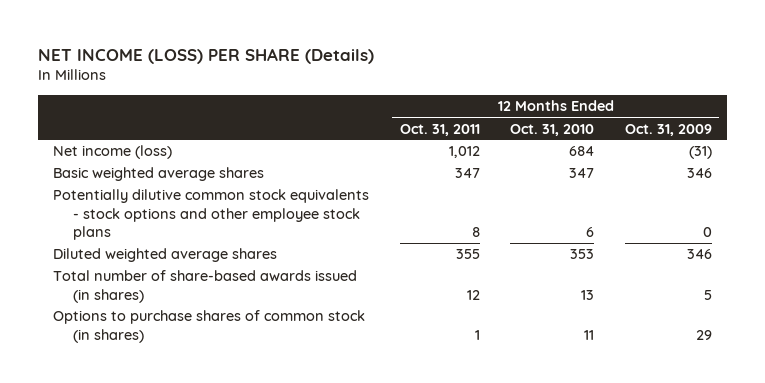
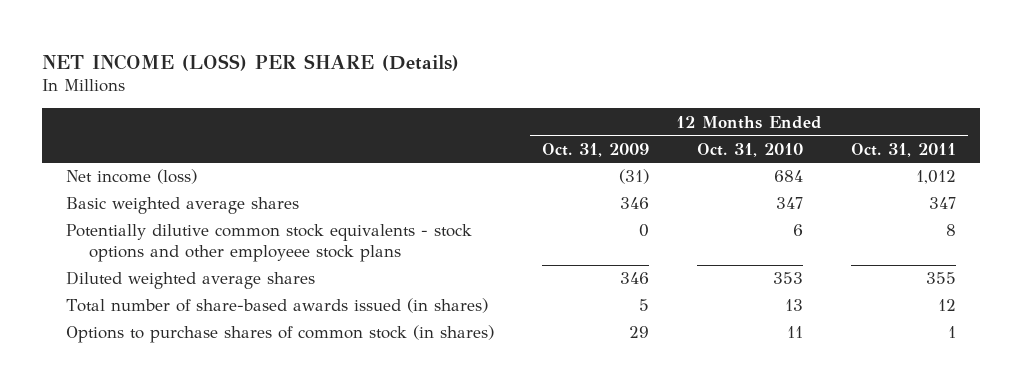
[52,189,369,241] Potentially dilutive common stock equivalents - stock options and other employee stock plans -> [66,224,473,263] Potentially dilutive common stock equivalents - stock options and other employeee stock plans

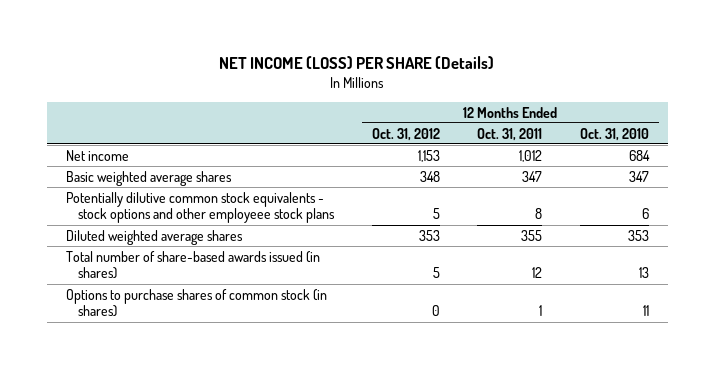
[542,142,650,157] Oct. 31, 2009 -> none
none -> [371,127,440,141] Oct. 31, 2012
[66,169,198,185] Net income (loss) -> [65,149,129,161] Net income

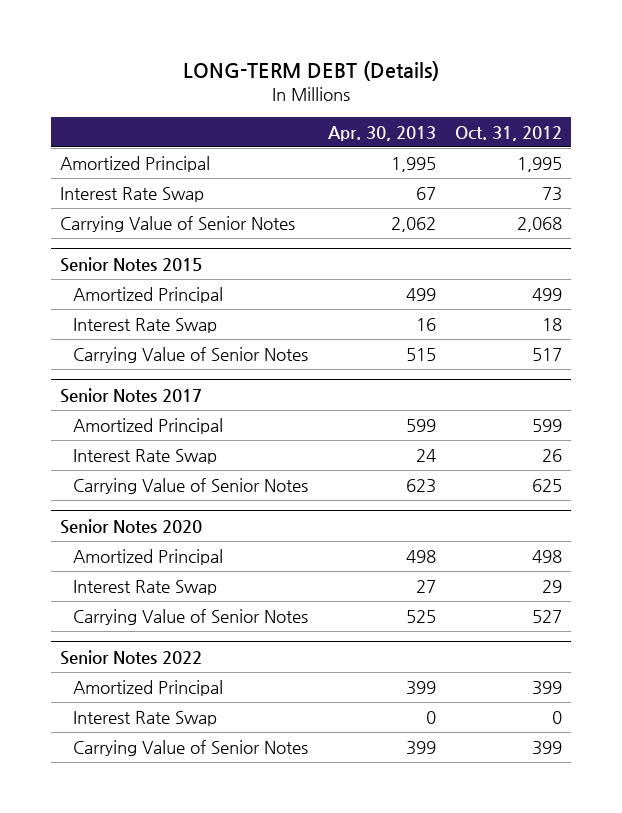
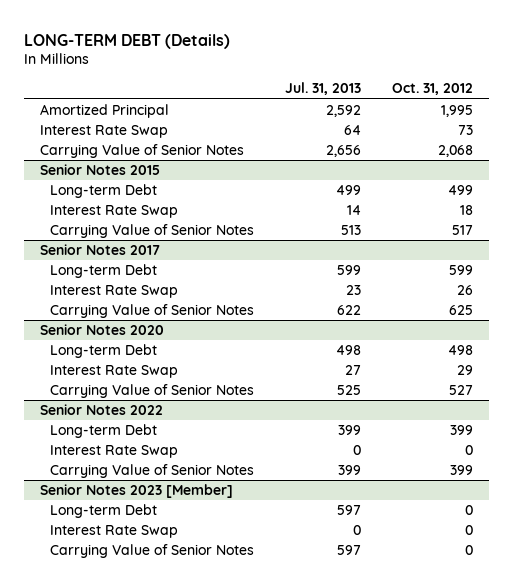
[327,125,436,141] Apr. 30, 2013 -> none
none -> [284,82,361,96] Jul. 31, 2013
[73,287,224,304] Amortized Principal -> [49,184,157,199] Long-term Debt
[73,418,224,435] Amortized Principal -> [49,264,157,279] Long-term Debt
[73,549,224,566] Amortized Principal -> [49,344,157,359] Long-term Debt
[73,680,224,697] Amortized Principal -> [49,424,157,439] Long-term Debt
none -> [39,484,233,499] Senior Notes 2023 [Member]
none -> [49,504,157,519] Long-term Debt
none -> [49,525,178,539] Interest Rate Swap
none -> [49,544,254,559] Carrying Value of Senior Notes

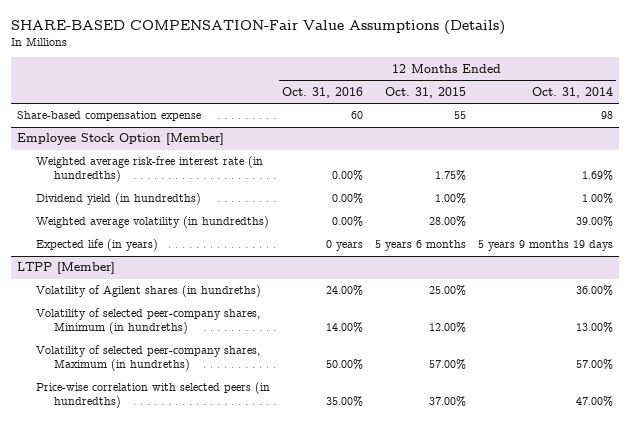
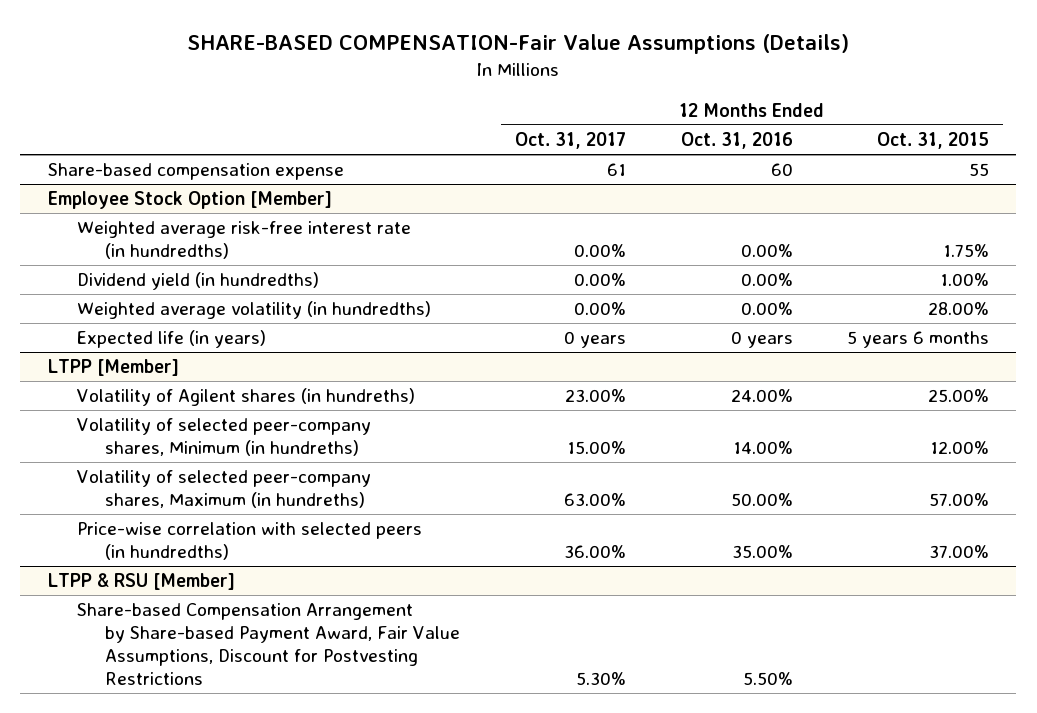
[532,86,614,98] Oct. 31, 2014 -> none
none -> [514,131,626,149] Oct. 31, 2017
none -> [47,573,235,591] LTPP & RSU [Member]
none -> [76,603,461,686] Share-based Compensation Arrangement by Share-based Payment Award, Fair Value Assumptions, Discount for Postvesting Restrictions

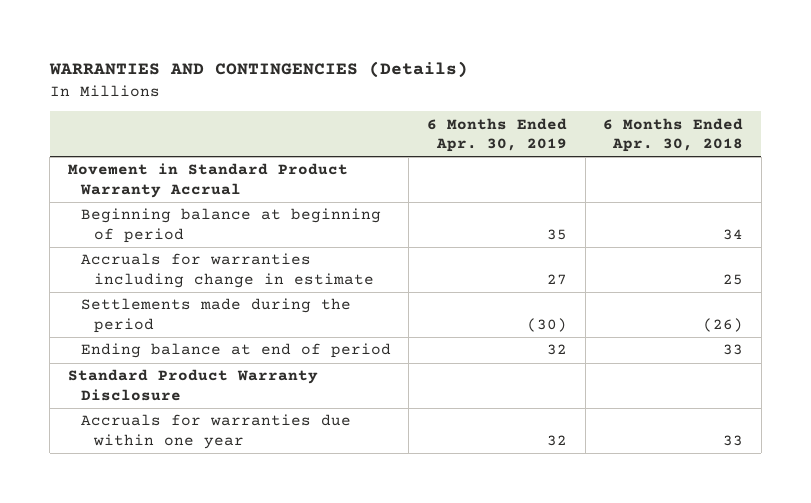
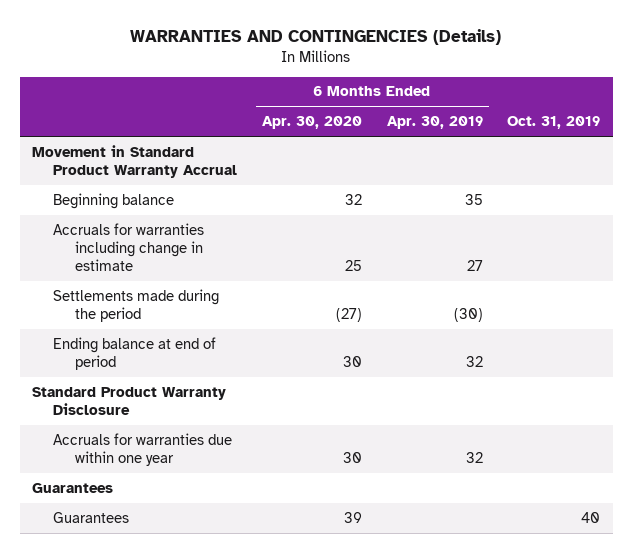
[603,117,744,153] 6 Months Ended Apr. 30, 2018 -> none
none -> [262,116,363,130] Apr. 30, 2020
none -> [507,116,601,130] Oct. 31, 2019
[80,208,381,243] Beginning balance at beginning of period -> [53,192,175,209] Beginning balance
none -> [31,482,113,493] Guarantees
none -> [53,511,130,523] Guarantees

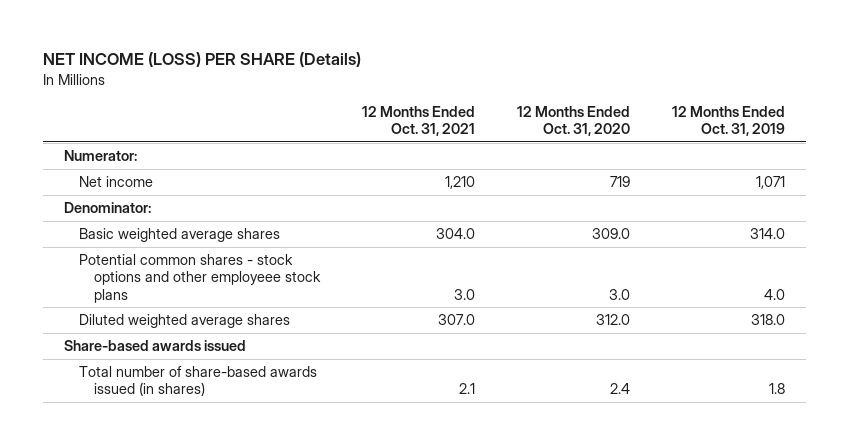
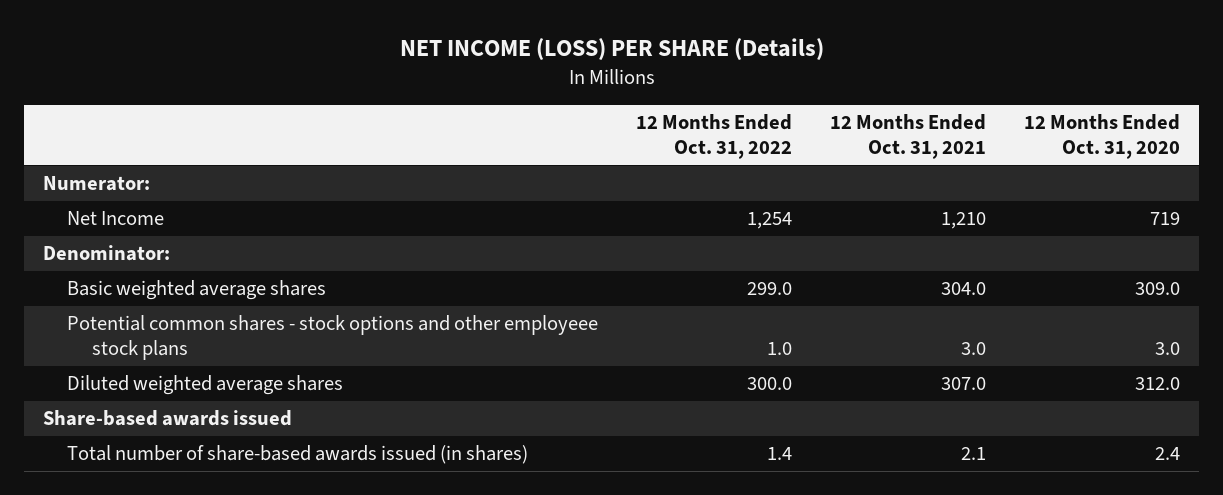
[672,105,786,137] 12 Months Ended Oct. 31, 2019 -> none
none -> [636,113,793,160] 12 Months Ended Oct. 31, 2022
[79,175,154,187] Net income -> [67,211,165,226] Net Income

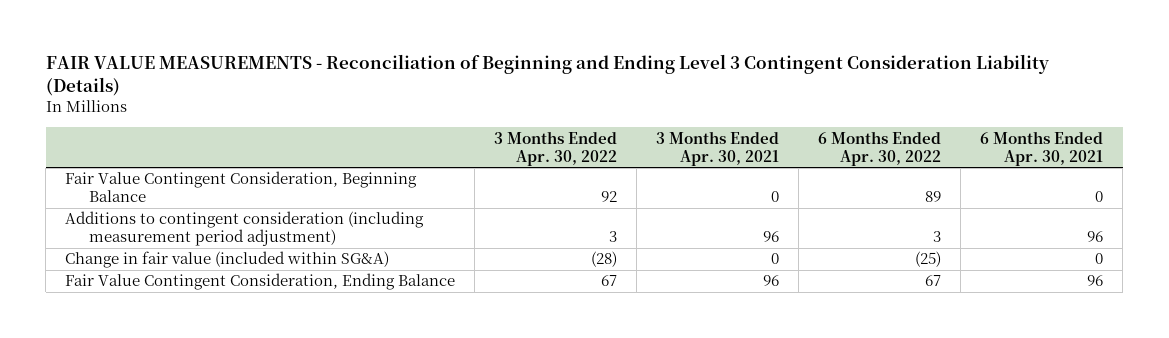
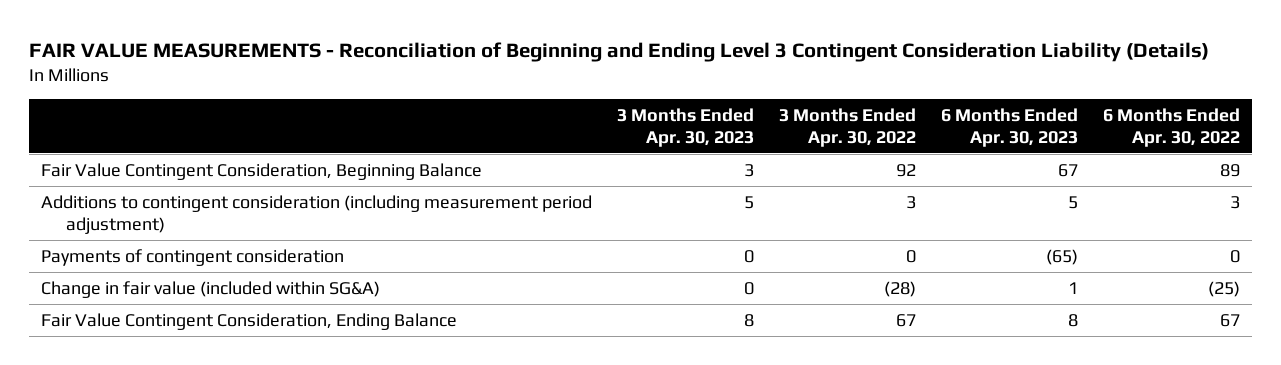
[656,130,780,166] 3 Months Ended Apr. 30, 2021 -> none
[980,130,1104,166] 6 Months Ended Apr. 30, 2021 -> none
none -> [617,107,755,147] 3 Months Ended Apr. 30, 2023
none -> [940,107,1078,147] 6 Months Ended Apr. 30, 2023
none -> [41,248,345,266] Payments of contingent consideration

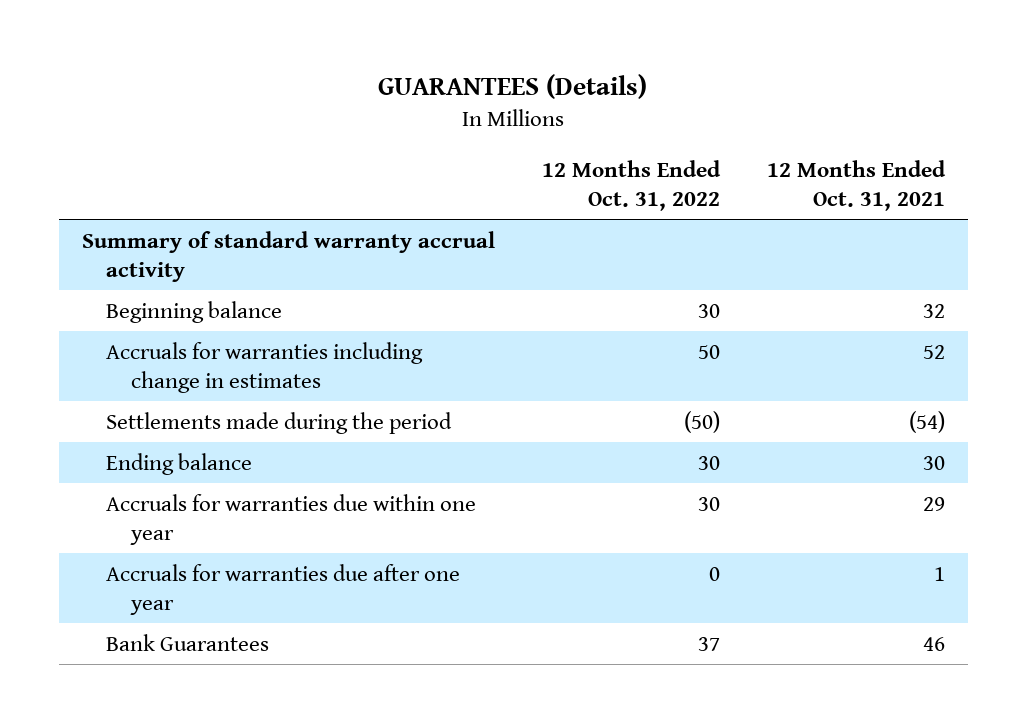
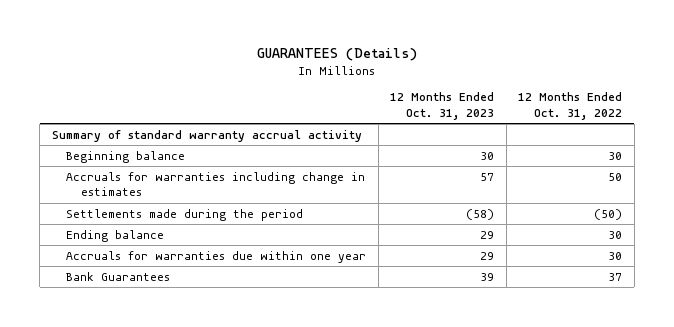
[766,159,946,211] 12 Months Ended Oct. 31, 2021 -> none
none -> [390,92,495,120] 12 Months Ended Oct. 31, 2023
[106,563,461,615] Accruals for warranties due after one year -> none

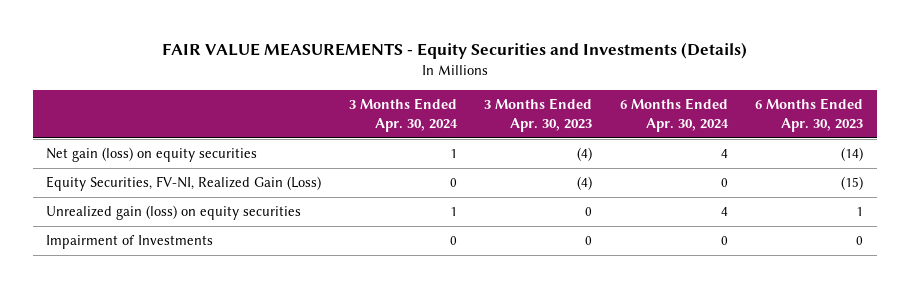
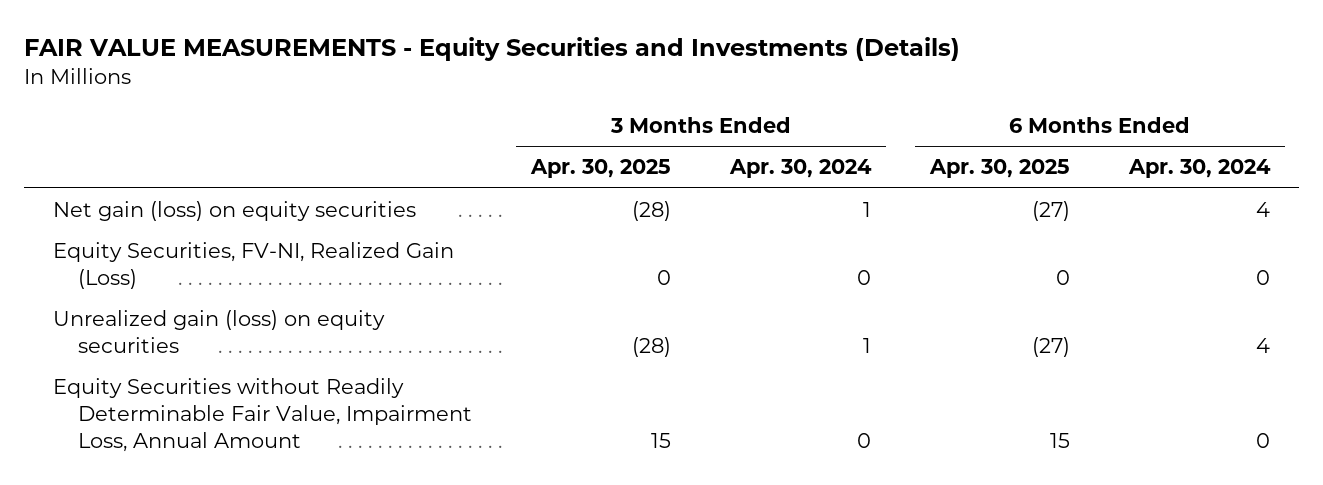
[484,98,593,133] 3 Months Ended Apr. 30, 2023 -> none
[755,98,864,133] 6 Months Ended Apr. 30, 2023 -> none
none -> [530,159,672,179] Apr. 30, 2025
none -> [929,159,1071,179] Apr. 30, 2025
[46,235,214,250] Impairment of Investments -> none
none -> [53,377,473,452] Equity Securities without Readily Determinable Fair Value, Impairment Loss, Annual Amount

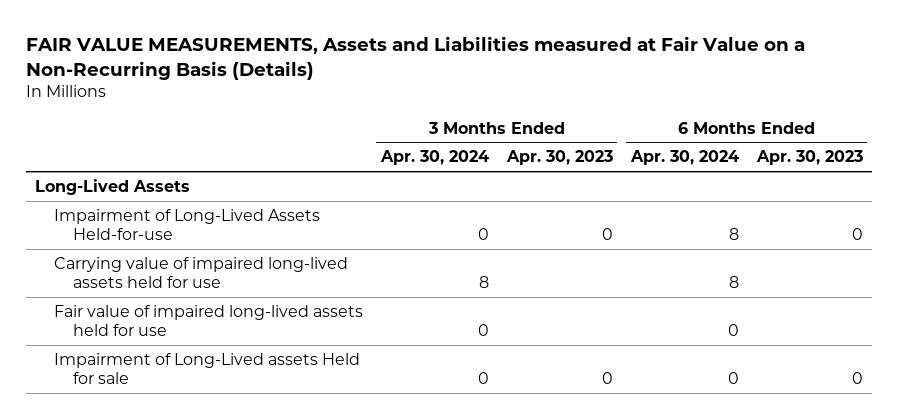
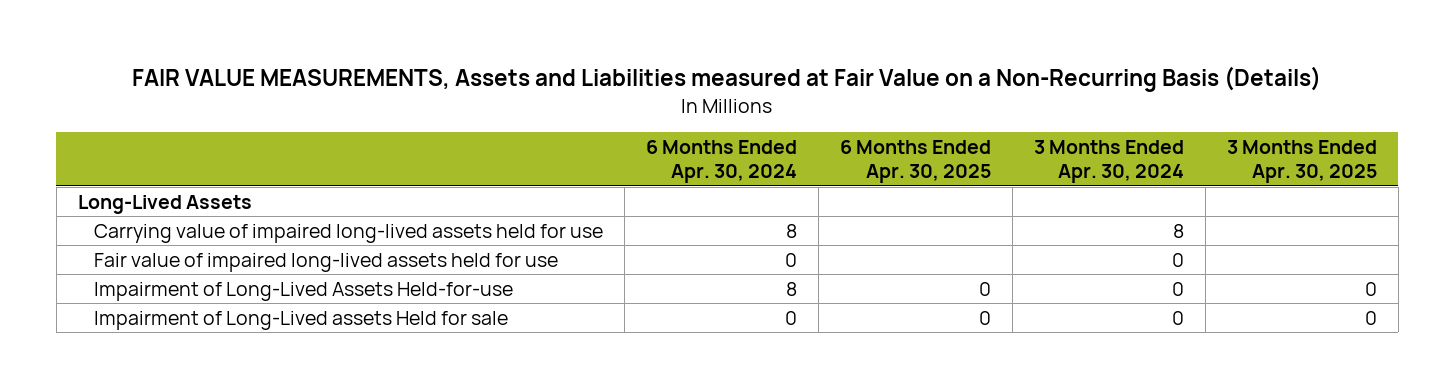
[505,150,613,166] Apr. 30, 2023 -> none
[755,150,863,166] Apr. 30, 2023 -> none
none -> [839,139,991,184] 6 Months Ended Apr. 30, 2025
none -> [1226,139,1377,184] 3 Months Ended Apr. 30, 2025
[53,209,320,241] Impairment of Long-Lived Assets Held-for-use -> [93,281,513,301] Impairment of Long-Lived Assets Held-for-use

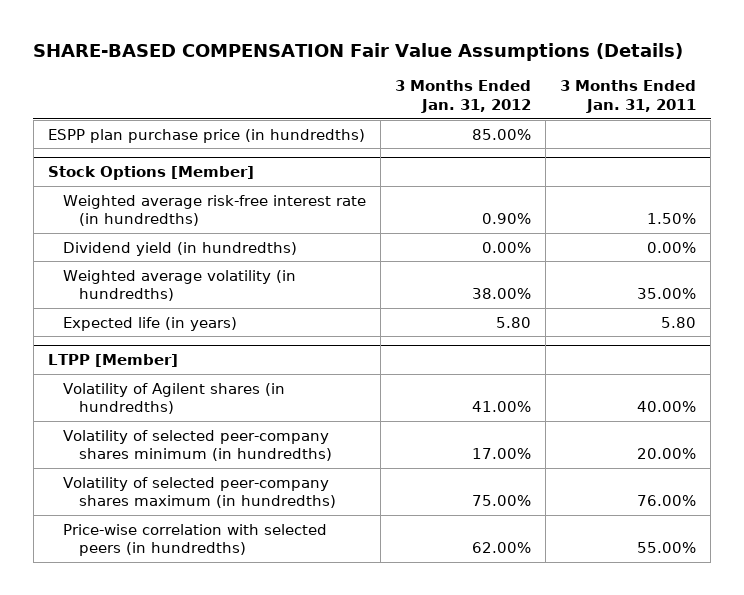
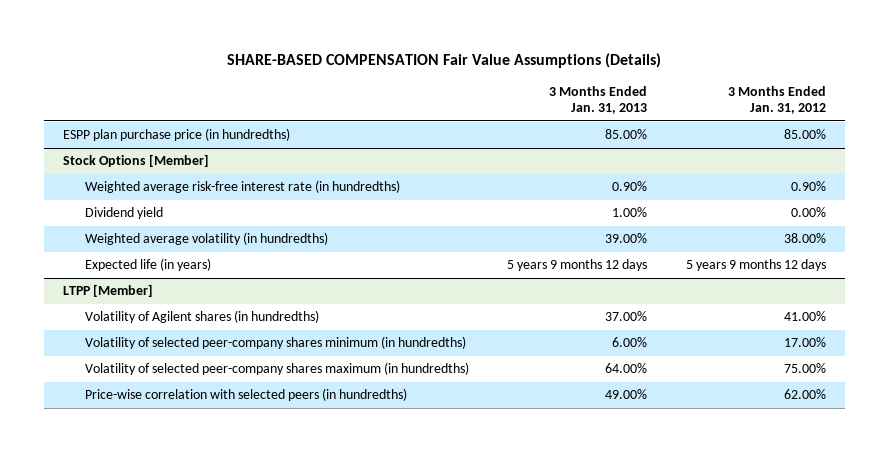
[560,80,697,114] 3 Months Ended Jan. 31, 2011 -> none
none -> [549,86,648,115] 3 Months Ended Jan. 31, 2013
[63,241,298,256] Dividend yield (in hundredths) -> [84,207,163,220] Dividend yield
[496,316,532,328] 5.80 -> [685,259,826,272] 5 years 9 months 12 days

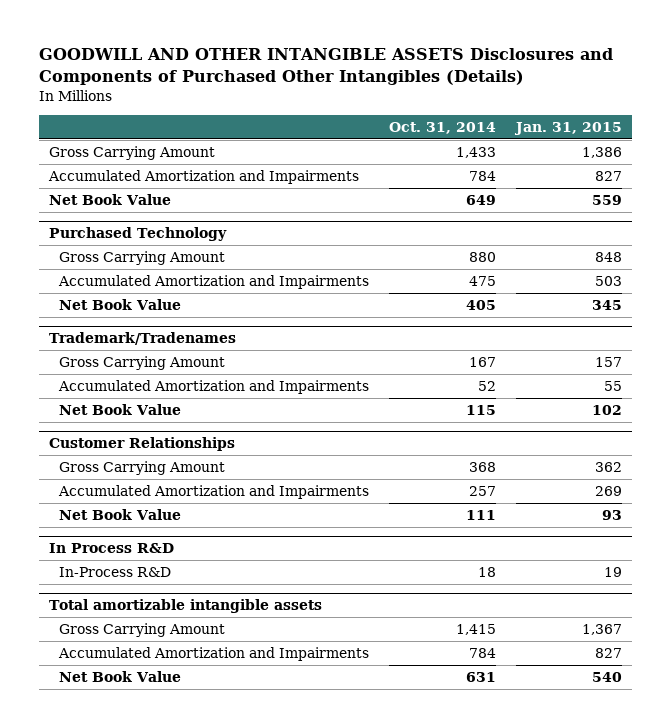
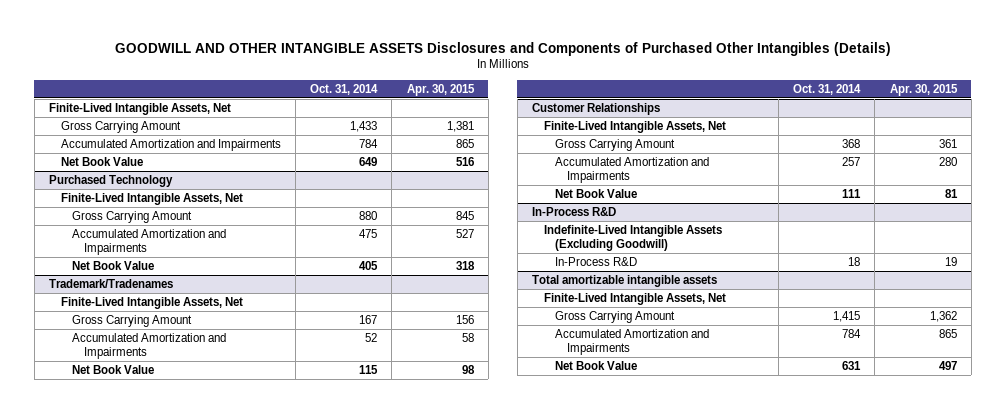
[513,121,622,135] Jan. 31, 2015 -> none
none -> [406,83,475,96] Apr. 30, 2015
none -> [49,102,232,115] Finite-Lived Intangible Assets, Net
none -> [60,192,243,205] Finite-Lived Intangible Assets, Net
none -> [60,296,243,309] Finite-Lived Intangible Assets, Net
none -> [543,120,726,133] Finite-Lived Intangible Assets, Net
[48,542,174,553] In Process R&D -> [532,206,617,216] In-Process R&D
none -> [543,224,722,252] Indefinite-Lived Intangible Assets (Excluding Goodwill)
none -> [543,292,726,305] Finite-Lived Intangible Assets, Net

